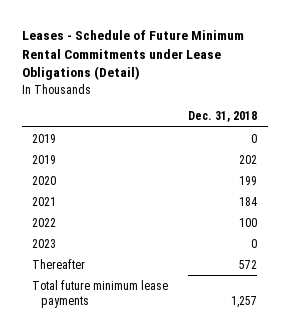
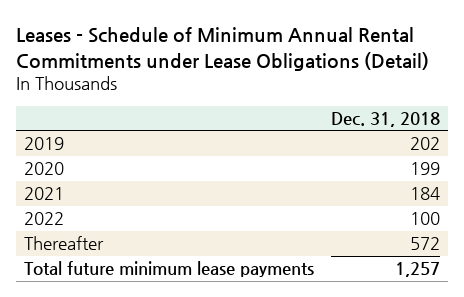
[21,30,244,81] Leases - Schedule of Future Minimum Rental Commitments under Lease Obligations (Detail) -> [15,27,429,71] Leases - Schedule of Minimum Annual Rental Commitments under Lease Obligations (Detail)
[32,133,57,143] 2019 -> none
[32,238,57,248] 2023 -> none

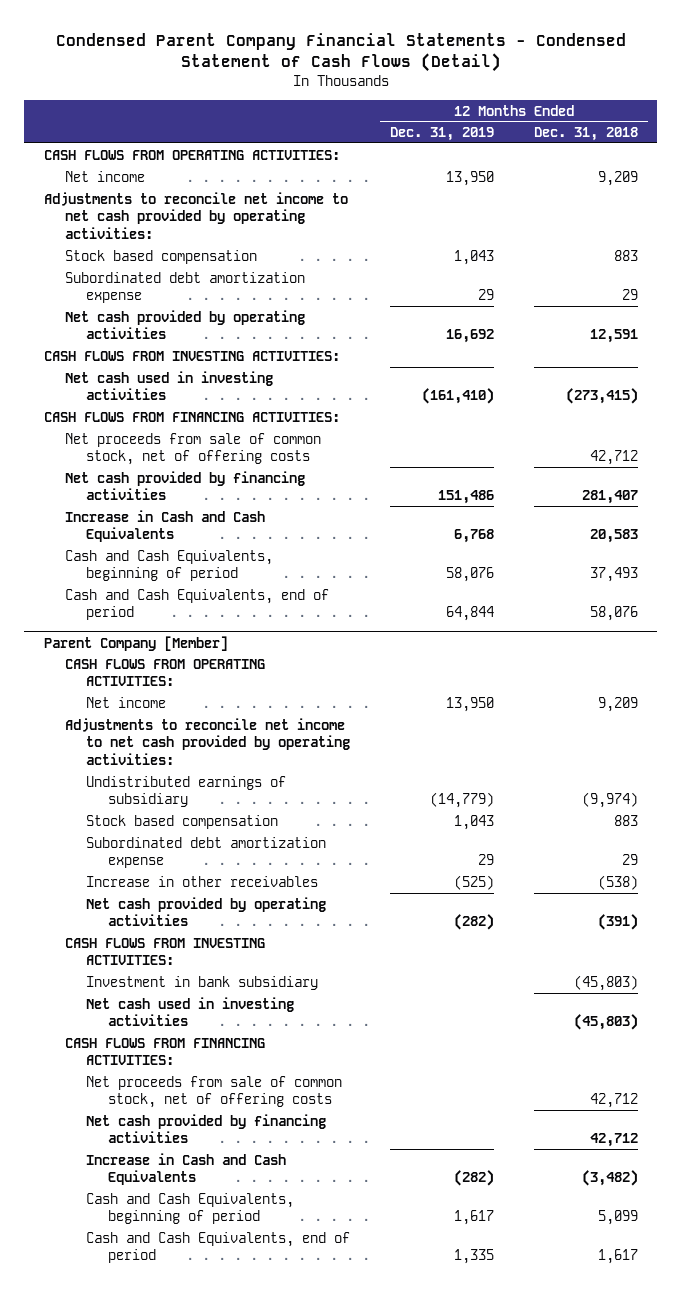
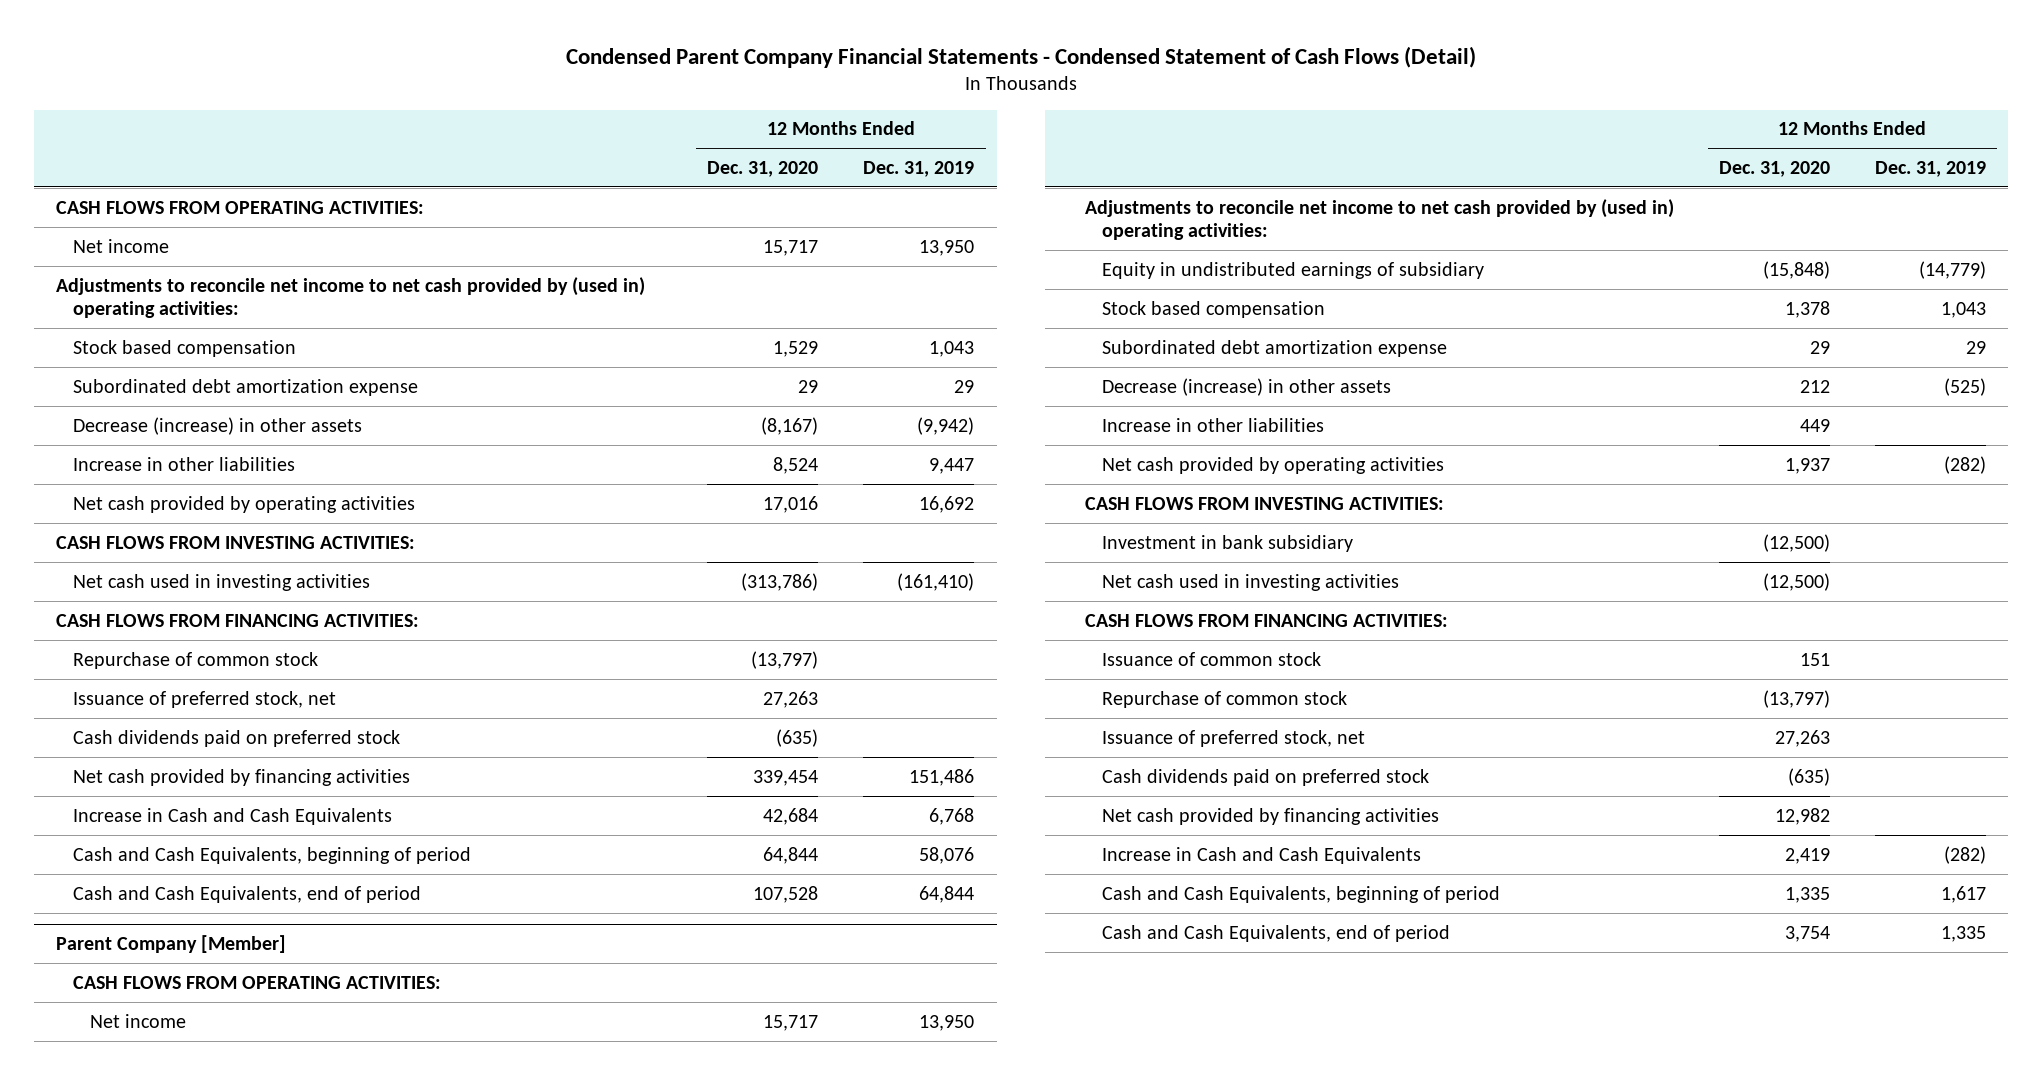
[533,127,638,142] Dec. 31, 2018 -> none
none -> [707,160,819,177] Dec. 31, 2020
[43,191,348,240] Adjustments to reconcile net income to net cash provided by operating activities: -> [56,276,646,319] Adjustments to reconcile net income to net cash provided by (used in) operating activities:
none -> [73,416,363,435] Decrease (increase) in other assets
none -> [73,456,296,471] Increase in other liabilities
[65,432,322,466] Net proceeds from sale of common stock, net of offering costs -> none
none -> [73,651,319,669] Repurchase of common stock
none -> [73,690,337,708] Issuance of preferred stock, net
none -> [73,729,401,747] Cash dividends paid on preferred stock
[65,717,351,766] Adjustments to reconcile net income to net cash provided by operating activities: -> [1084,198,1674,241] Adjustments to reconcile net income to net cash provided by (used in) operating activities:
[86,775,287,808] Undistributed earnings of subsidiary -> [1101,261,1484,279] Equity in undistributed earnings of subsidiary
[86,875,319,887] Increase in other receivables -> [1101,377,1391,396] Decrease (increase) in other assets
none -> [1101,417,1324,432] Increase in other liabilities
[86,1075,343,1109] Net proceeds from sale of common stock, net of offering costs -> [1101,651,1321,666] Issuance of common stock
none -> [1101,690,1347,708] Repurchase of common stock
none -> [1101,729,1365,747] Issuance of preferred stock, net
none -> [1101,768,1429,786] Cash dividends paid on preferred stock

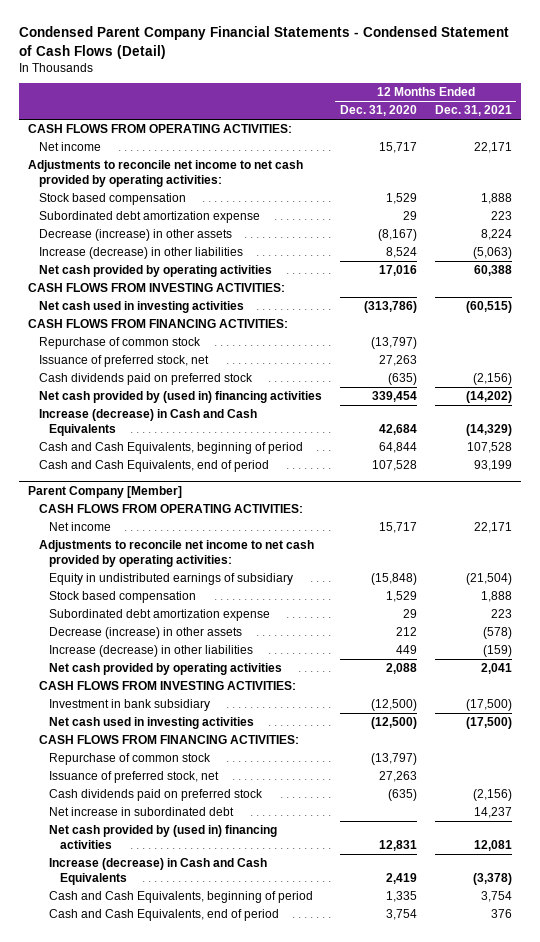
[863,160,975,177] Dec. 31, 2019 -> none
none -> [434,105,512,117] Dec. 31, 2021
[56,276,646,319] Adjustments to reconcile net income to net cash provided by (used in) operating activities: -> [28,160,304,188] Adjustments to reconcile net income to net cash provided by operating activities:
[73,456,296,471] Increase in other liabilities -> [38,247,243,260] Increase (decrease) in other liabilities
[73,768,411,786] Net cash provided by financing activities -> [38,391,322,404] Net cash provided by (used in) financing activities
[73,807,393,825] Increase in Cash and Cash Equivalents -> [38,409,257,437] Increase (decrease) in Cash and Cash Equivalents
[1084,198,1674,241] Adjustments to reconcile net income to net cash provided by (used in) operating activities: -> [38,540,314,568] Adjustments to reconcile net income to net cash provided by operating activities:
[1784,300,1830,318] 1,378 -> [385,591,417,603] 1,529
[1101,417,1324,432] Increase in other liabilities -> [49,645,254,658] Increase (decrease) in other liabilities
[1784,457,1830,474] 1,937 -> [385,663,417,675] 2,088
[1101,651,1321,666] Issuance of common stock -> none
none -> [49,807,235,817] Net increase in subordinated debt
[1101,807,1439,825] Net cash provided by financing activities -> [49,825,278,850] Net cash provided by (used in) financing activities
[1774,807,1830,825] 12,982 -> [378,840,417,852] 12,831
[1101,846,1421,864] Increase in Cash and Cash Equivalents -> [49,858,268,886] Increase (decrease) in Cash and Cash Equivalents

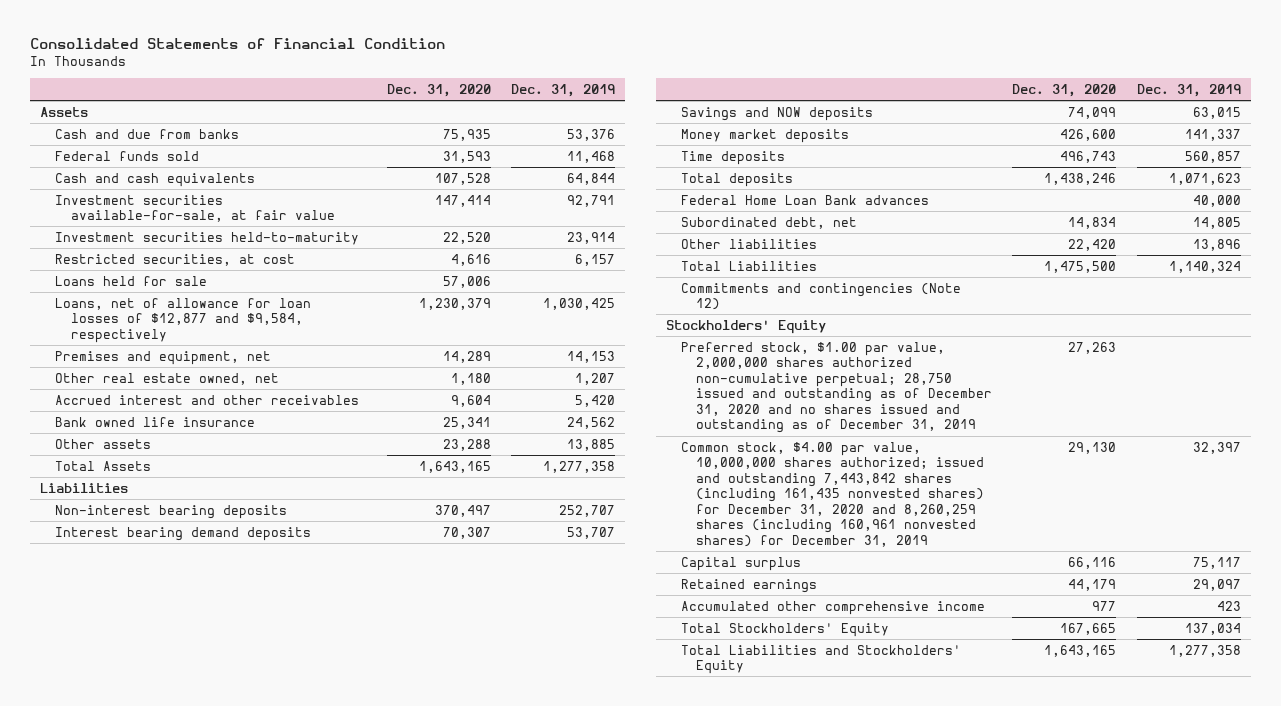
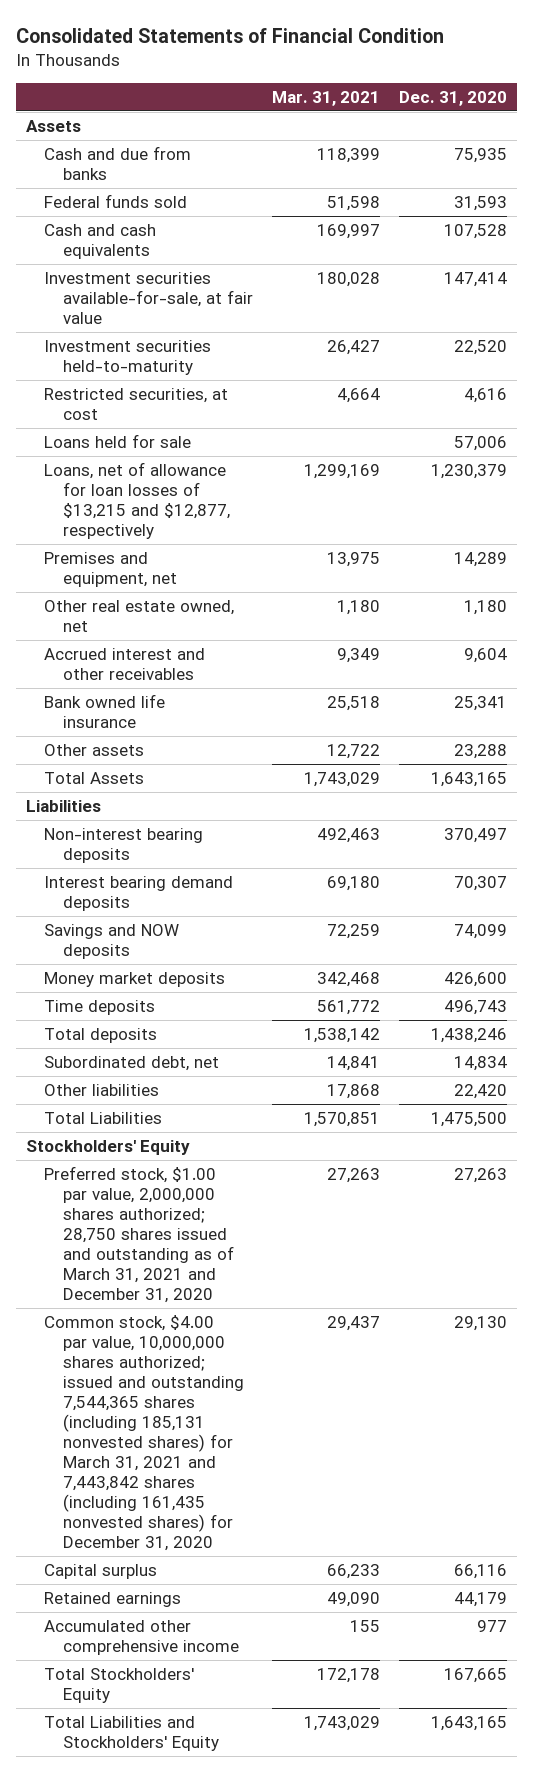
[511,83,616,97] Dec. 31, 2019 -> none
none -> [272,90,381,106] Mar. 31, 2021
[55,297,312,343] Loans, net of allowance for loan losses of $12,877 and $9,584, respectively -> [44,461,231,539] Loans, net of allowance for loan losses of $13,215 and $12,877, respectively
[681,194,930,205] Federal Home Loan Bank advances -> none
[681,282,962,311] Commitments and contingencies (Note 12) -> none
[681,341,993,434] Preferred stock, $1.00 par value, 2,000,000 shares authorized non-cumulative perpetual; 28,750 issued and outstanding as of December 31, 2020 and no shares issued and outstanding as of December 31, 2019 -> [44,1165,235,1304] Preferred stock, $1.00 par value, 2,000,000 shares authorized; 28,750 shares issued and outstanding as of March 31, 2021 and December 31, 2020
[681,441,985,547] Common stock, $4.00 par value, 10,000,000 shares authorized; issued and outstanding 7,443,842 shares (including 161,435 nonvested shares) for December 31, 2020 and 8,260,259 shares (including 160,961 nonvested shares) for December 31, 2019 -> [44,1314,245,1552] Common stock, $4.00 par value, 10,000,000 shares authorized; issued and outstanding 7,544,365 shares (including 185,131 nonvested shares) for March 31, 2021 and 7,443,842 shares (including 161,435 nonvested shares) for December 31, 2020

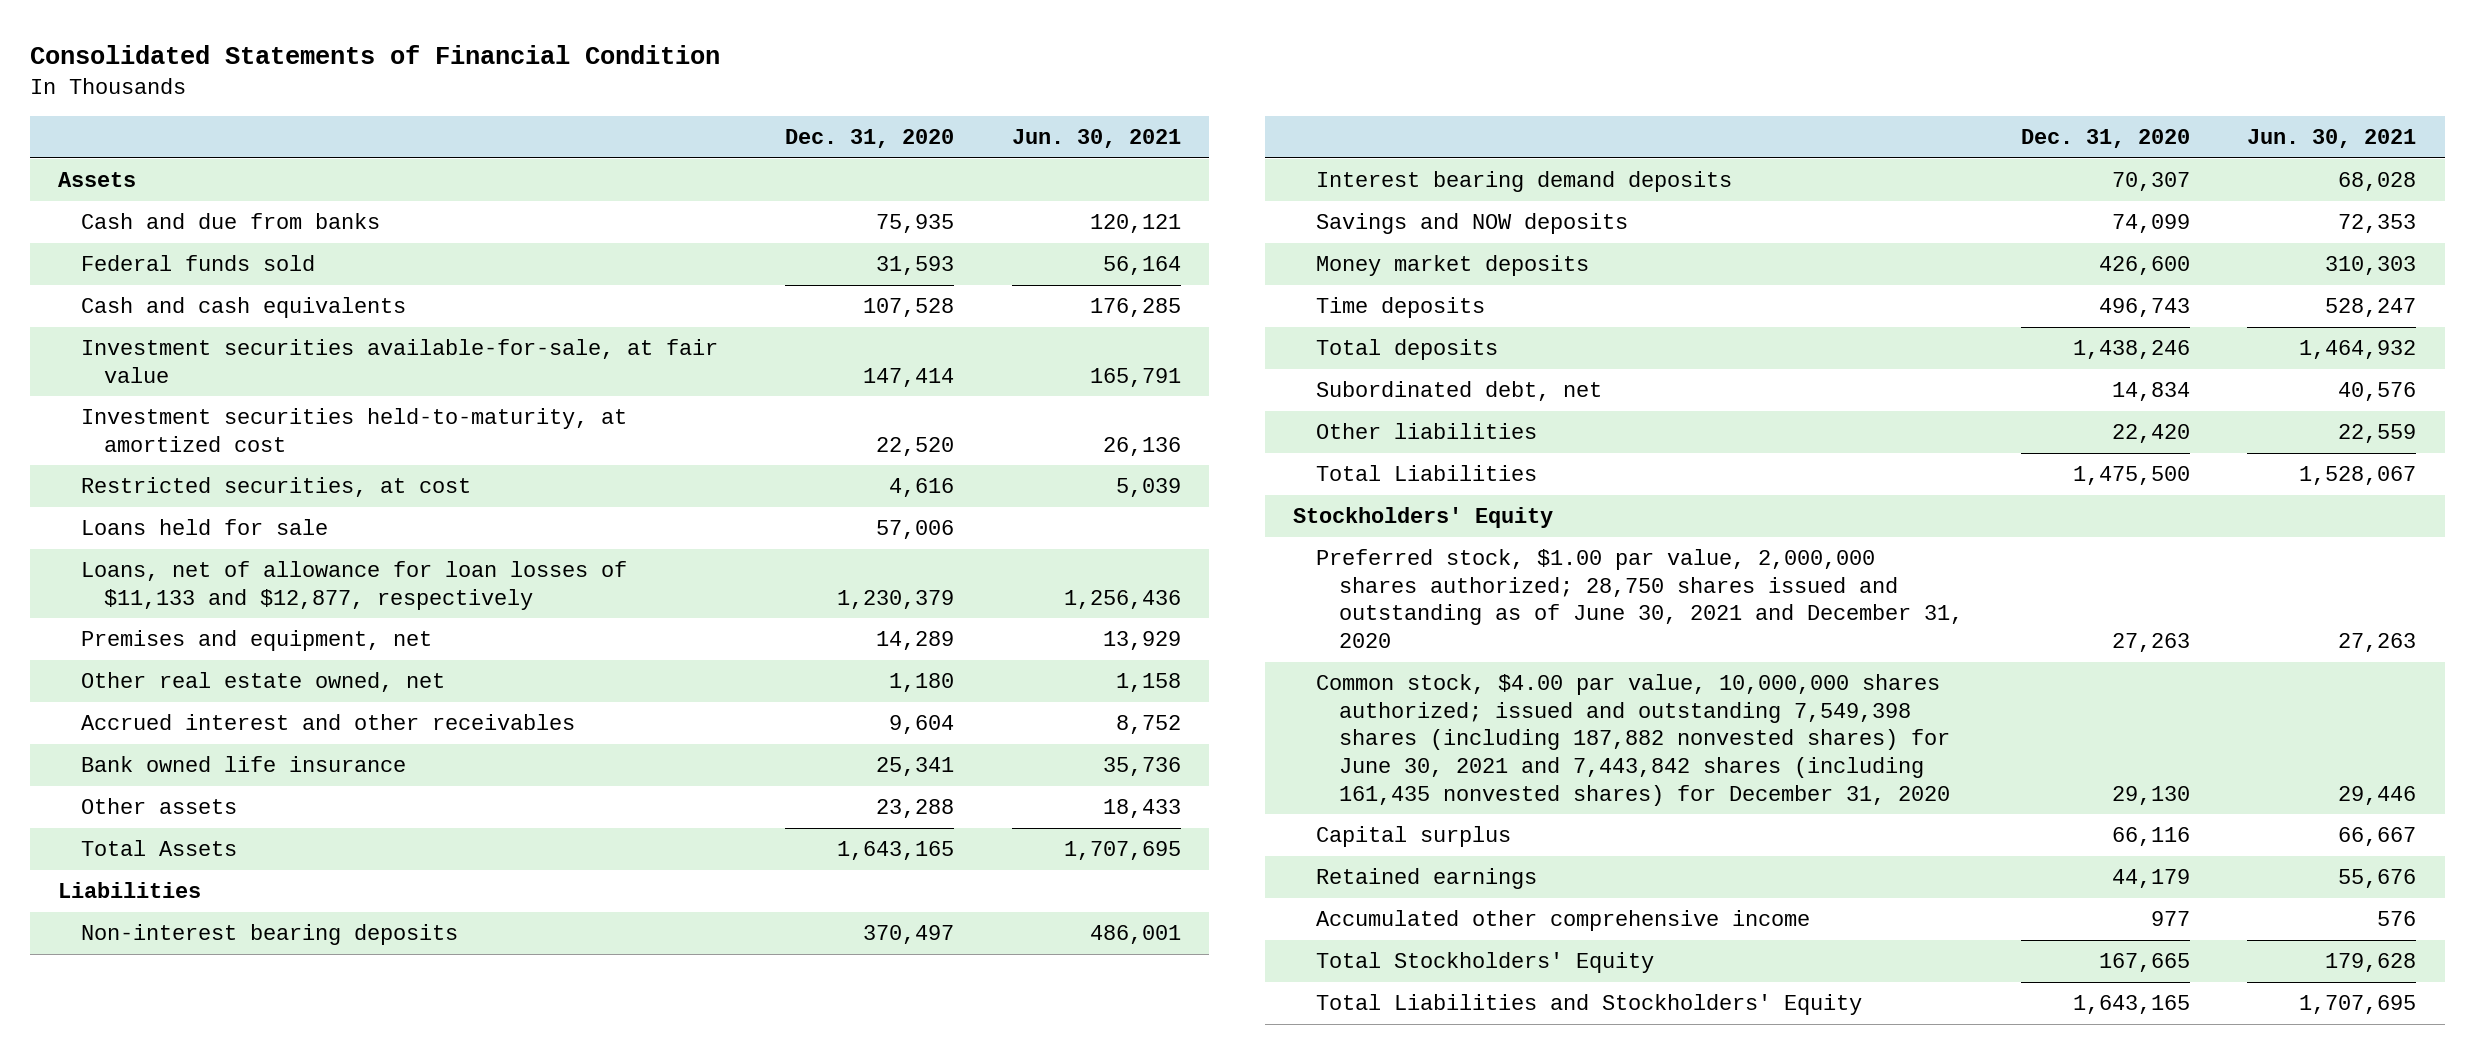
[272,90,381,106] Mar. 31, 2021 -> none
none -> [1011,129,1181,149] Jun. 30, 2021
[44,339,212,375] Investment securities held-to-maturity -> [81,408,628,452] Investment securities held-to-maturity, at amortized cost
[44,461,231,539] Loans, net of allowance for loan losses of $13,215 and $12,877, respectively -> [81,561,628,610] Loans, net of allowance for loan losses of $11,133 and $12,877, respectively
[44,1165,235,1304] Preferred stock, $1.00 par value, 2,000,000 shares authorized; 28,750 shares issued and outstanding as of March 31, 2021 and December 31, 2020 -> [1316,549,1964,649] Preferred stock, $1.00 par value, 2,000,000 shares authorized; 28,750 shares issued and outstanding as of June 30, 2021 and December 31, 2020
[44,1314,245,1552] Common stock, $4.00 par value, 10,000,000 shares authorized; issued and outstanding 7,544,365 shares (including 185,131 nonvested shares) for March 31, 2021 and 7,443,842 shares (including 161,435 nonvested shares) for December 31, 2020 -> [1316,674,1951,806] Common stock, $4.00 par value, 10,000,000 shares authorized; issued and outstanding 7,549,398 shares (including 187,882 nonvested shares) for June 30, 2021 and 7,443,842 shares (including 161,435 nonvested shares) for December 31, 2020

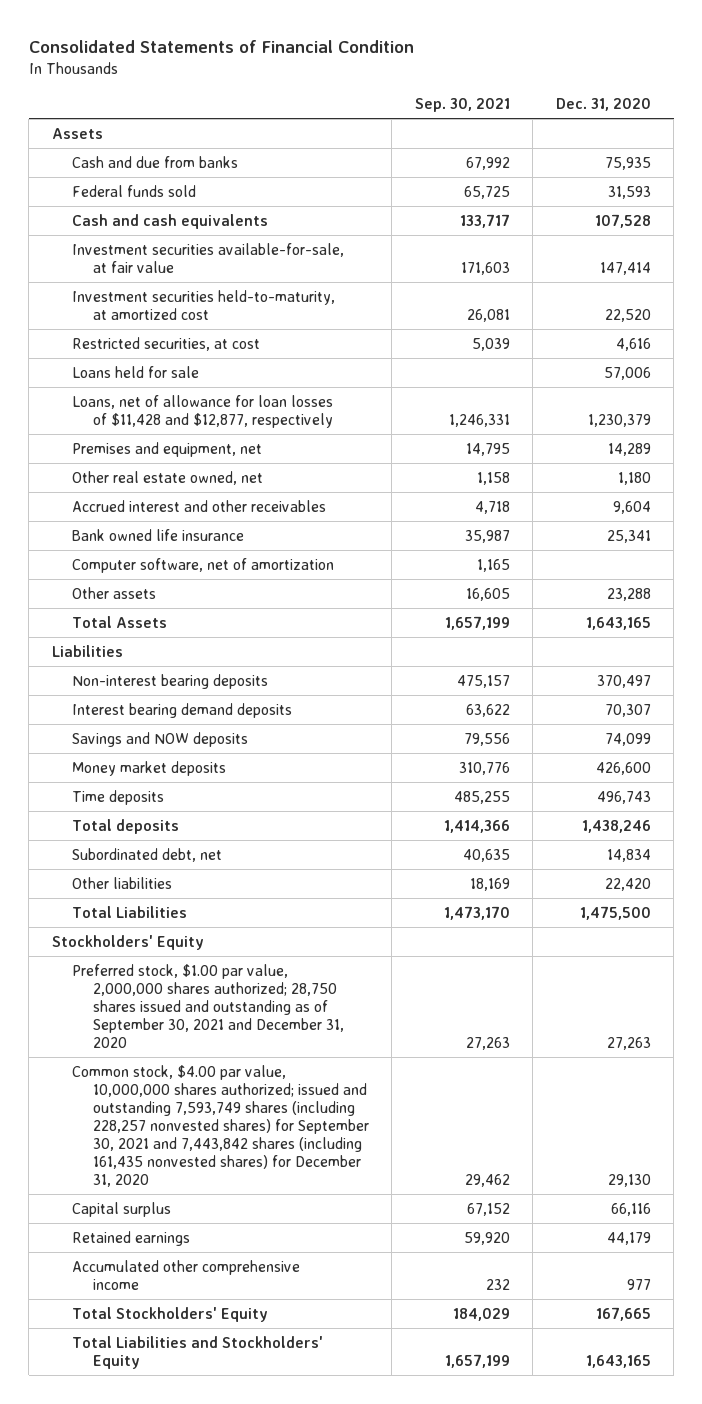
[1011,129,1181,149] Jun. 30, 2021 -> none
none -> [414,98,510,113] Sep. 30, 2021
[81,561,628,610] Loans, net of allowance for loan losses of $11,133 and $12,877, respectively -> [72,394,334,428] Loans, net of allowance for loan losses of $11,428 and $12,877, respectively
none -> [72,557,335,573] Computer software, net of amortization
[1316,549,1964,649] Preferred stock, $1.00 par value, 2,000,000 shares authorized; 28,750 shares issued and outstanding as of June 30, 2021 and December 31, 2020 -> [72,963,345,1048] Preferred stock, $1.00 par value, 2,000,000 shares authorized; 28,750 shares issued and outstanding as of September 30, 2021 and December 31, 2020
[1316,674,1951,806] Common stock, $4.00 par value, 10,000,000 shares authorized; issued and outstanding 7,549,398 shares (including 187,882 nonvested shares) for June 30, 2021 and 7,443,842 shares (including 161,435 nonvested shares) for December 31, 2020 -> [72,1064,370,1188] Common stock, $4.00 par value, 10,000,000 shares authorized; issued and outstanding 7,593,749 shares (including 228,257 nonvested shares) for September 30, 2021 and 7,443,842 shares (including 161,435 nonvested shares) for December 31, 2020

